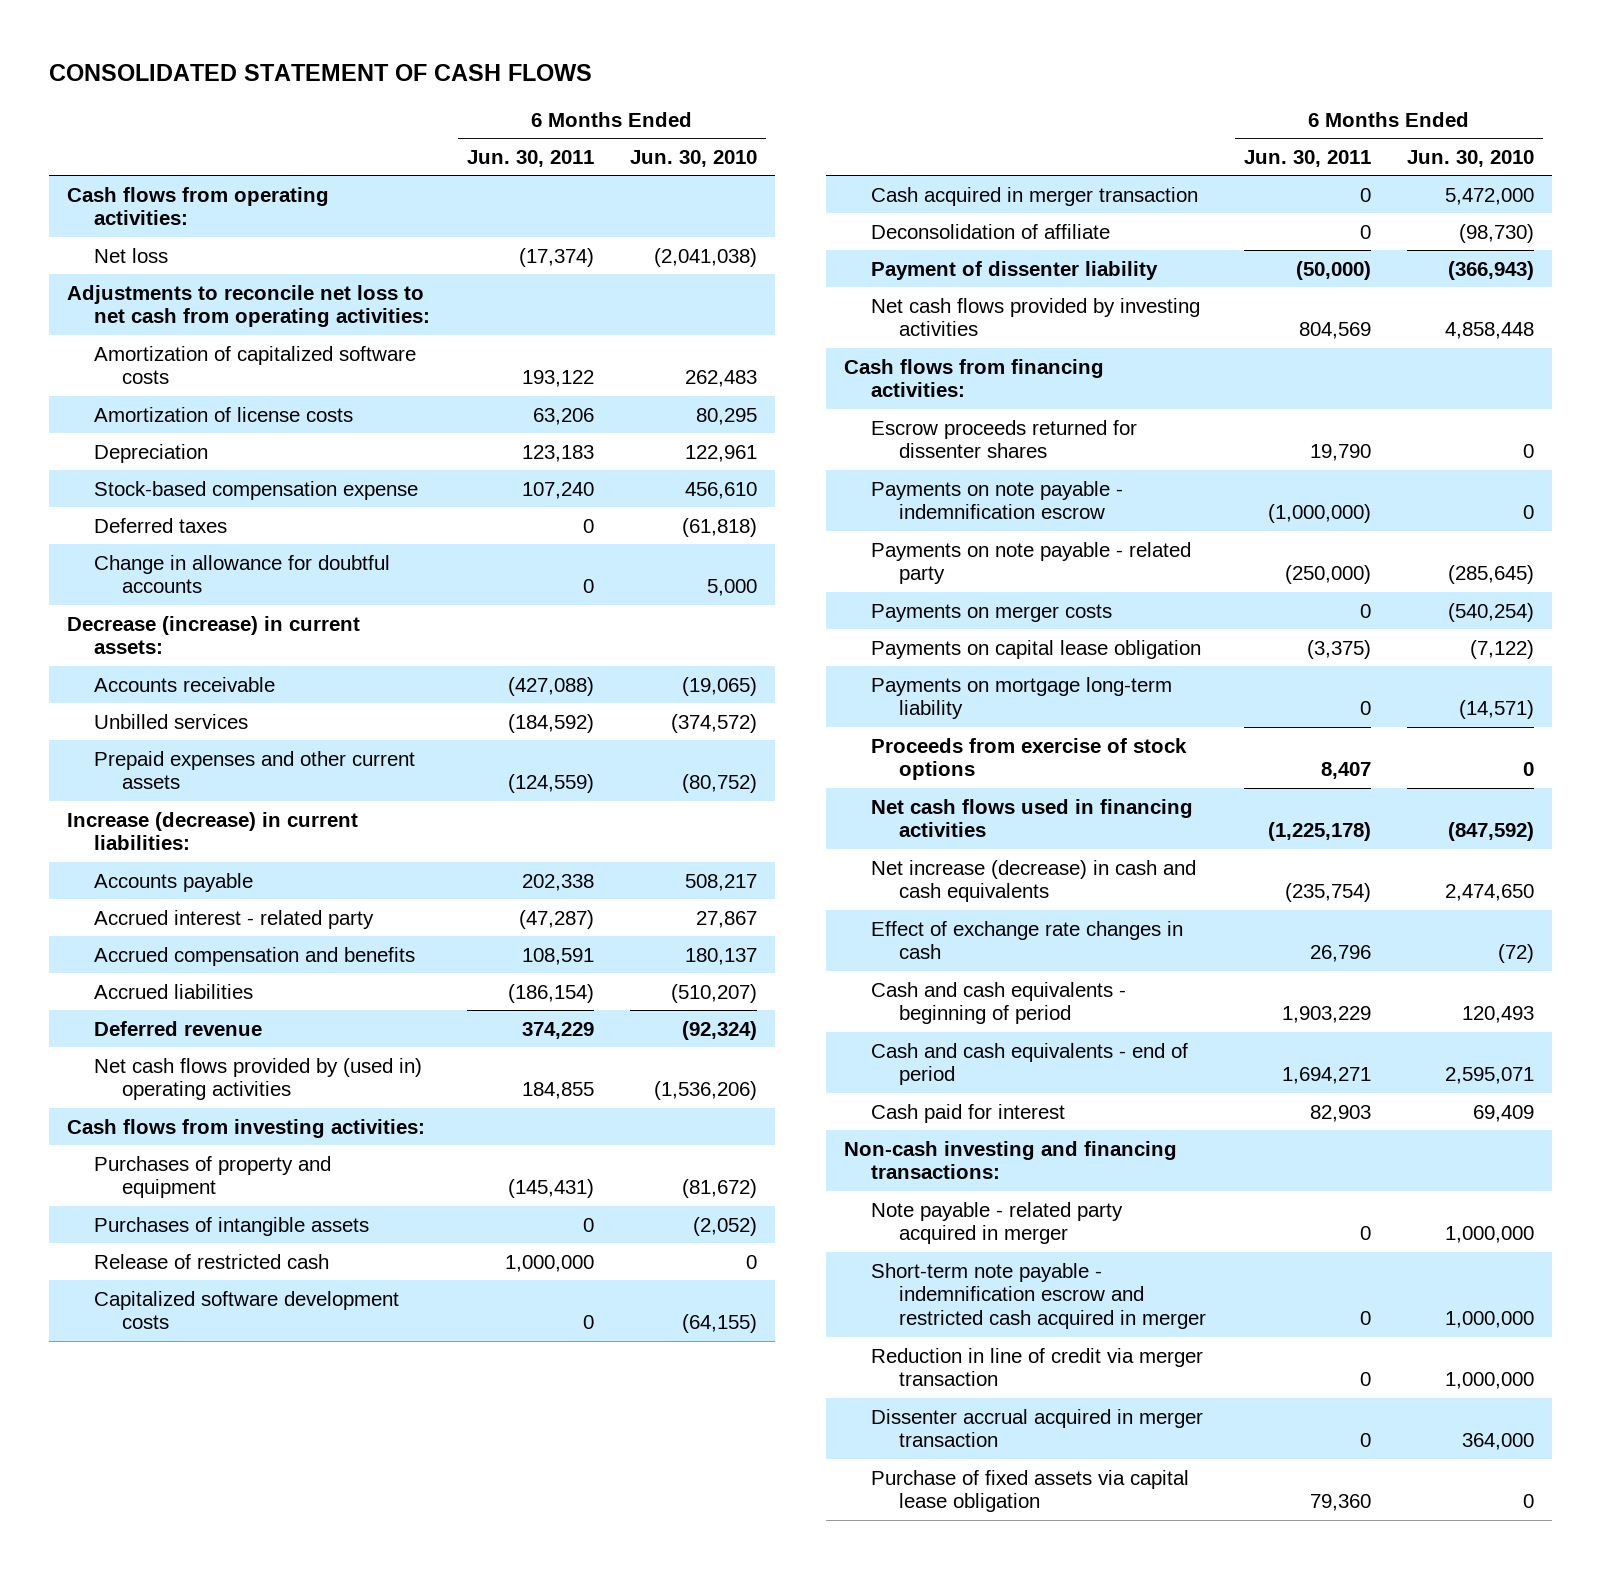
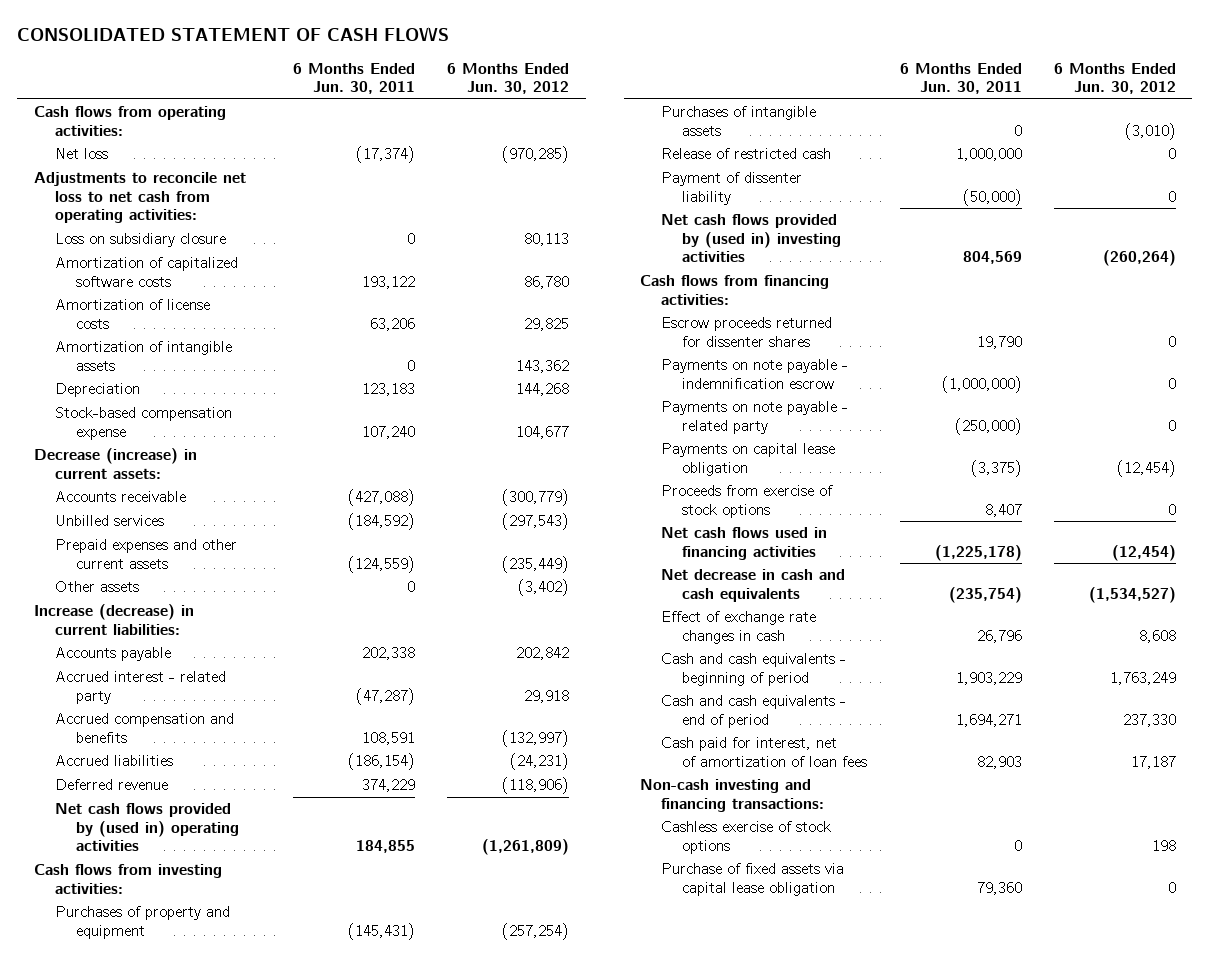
[630,149,758,167] Jun. 30, 2010 -> none
none -> [447,62,570,95] 6 Months Ended Jun. 30, 2012
none -> [54,233,226,248] Loss on subsidiary closure
none -> [54,341,232,371] Amortization of intangible assets
[94,517,228,533] Deferred taxes -> none
[94,554,391,594] Change in allowance for doubtful accounts -> none
none -> [54,581,139,593] Other assets
[94,1290,400,1330] Capitalized software development costs -> none
[871,186,1199,206] Cash acquired in merger transaction -> none
[871,223,1111,239] Deconsolidation of affiliate -> none
[871,297,1201,337] Net cash flows provided by investing activities -> [661,214,842,263] Net cash flows provided by (used in) investing activities
[871,603,1113,622] Payments on merger costs -> none
[871,676,1173,720] Payments on mortgage long-term liability -> none
[871,859,1197,903] Net increase (decrease) in cash and cash equivalents -> [661,569,846,602] Net decrease in cash and cash equivalents
[871,1103,1066,1123] Cash paid for interest -> [661,737,868,767] Cash paid for interest, net of amortization of loan fees
[871,1201,1124,1245] Note payable - related party acquired in merger -> none
[871,1262,1206,1330] Short-term note payable - indemnification escrow and restricted cash acquired in merger -> none
[871,1347,1204,1387] Reduction in line of credit via merger transaction -> none
[871,1408,1204,1448] Dissenter accrual acquired in merger transaction -> none
none -> [661,821,832,854] Cashless exercise of stock options

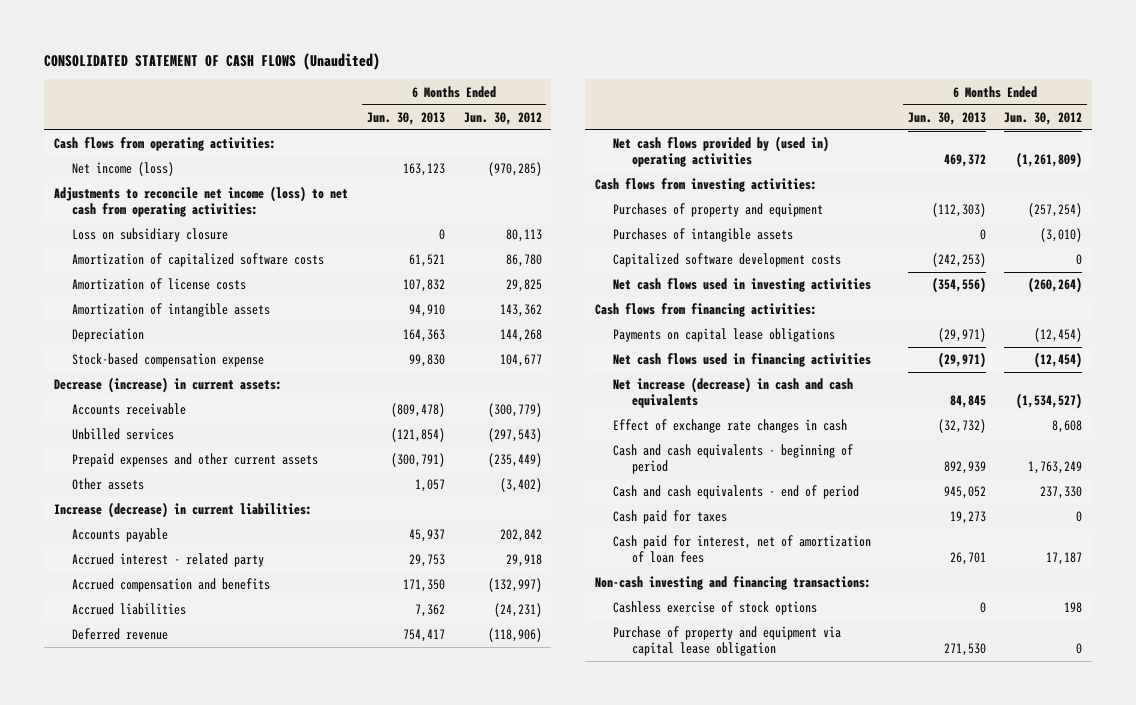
[17,26,450,42] CONSOLIDATED STATEMENT OF CASH FLOWS -> [44,52,381,70] CONSOLIDATED STATEMENT OF CASH FLOWS (Unaudited)
[293,62,416,95] 6 Months Ended Jun. 30, 2011 -> none
none -> [366,111,445,125] Jun. 30, 2013
[54,148,108,160] Net loss -> [72,162,175,177] Net income (loss)
[33,172,246,224] Adjustments to reconcile net loss to net cash from operating activities: -> [53,186,348,218] Adjustments to reconcile net income (loss) to net cash from operating activities:
[661,148,832,160] Release of restricted cash -> none
[661,172,803,205] Payment of dissenter liability -> none
none -> [613,253,842,268] Capitalized software development costs
[661,214,842,263] Net cash flows provided by (used in) investing activities -> [613,278,872,293] Net cash flows used in investing activities
[661,317,833,347] Escrow proceeds returned for dissenter shares -> none
[661,359,849,389] Payments on note payable - indemnification escrow -> none
[661,401,849,434] Payments on note payable - related party -> none
[661,485,834,518] Proceeds from exercise of stock options -> none
[661,443,836,476] Payments on capital lease obligation -> [613,328,836,343] Payments on capital lease obligations
[661,569,846,602] Net decrease in cash and cash equivalents -> [613,377,854,409] Net increase (decrease) in cash and cash equivalents
none -> [613,510,728,525] Cash paid for taxes
[661,863,845,896] Purchase of fixed assets via capital lease obligation -> [613,626,842,657] Purchase of property and equipment via capital lease obligation

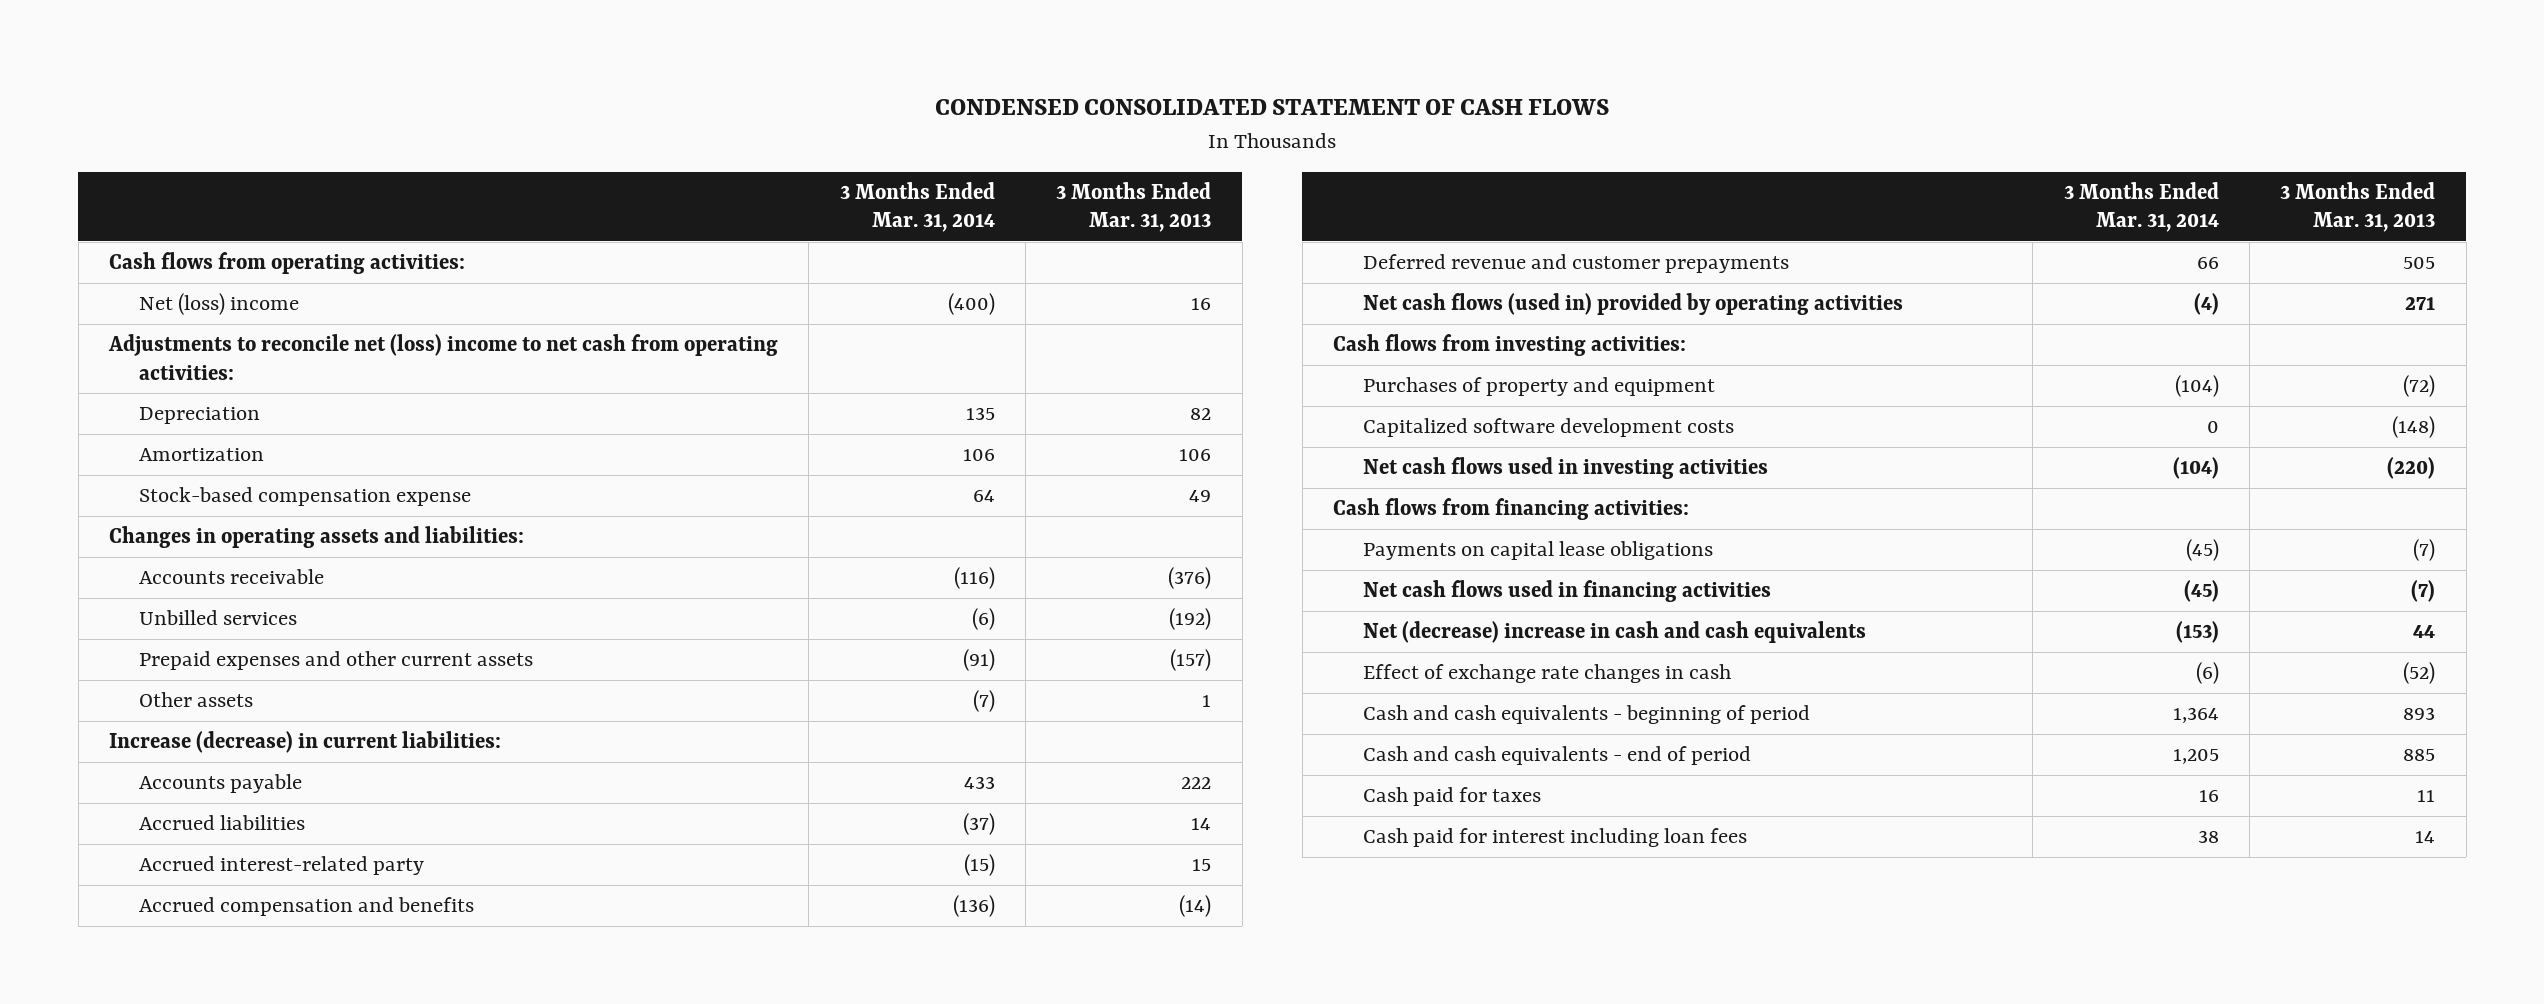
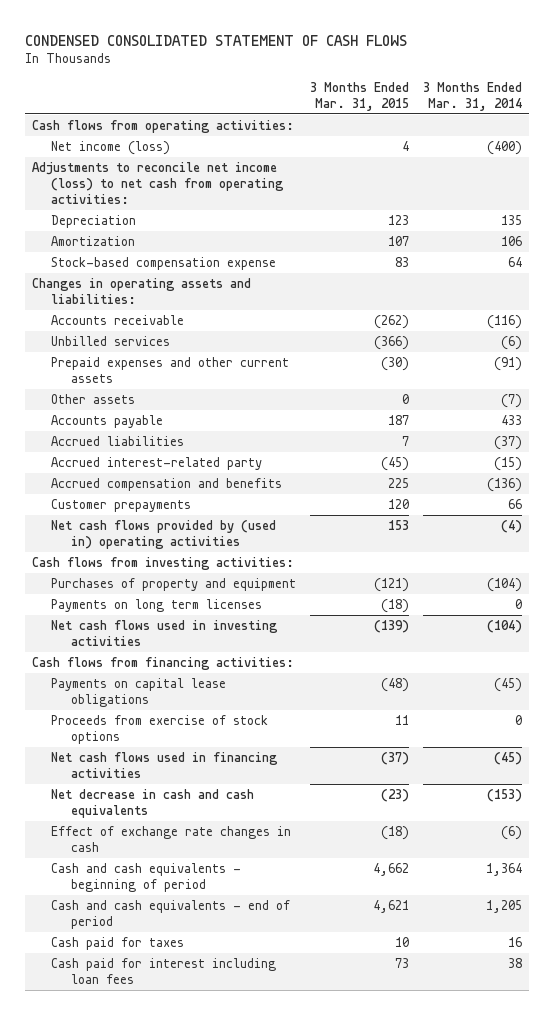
[1056,181,1212,233] 3 Months Ended Mar. 31, 2013 -> none
none -> [310,81,410,111] 3 Months Ended Mar. 31, 2015
[138,293,299,316] Net (loss) income -> [51,141,171,156] Net income (loss)
[107,334,778,380] Adjustments to reconcile net (loss) income to net cash from operating activities: -> [32,162,285,205] Adjustments to reconcile net income (loss) to net cash from operating activities:
[108,731,501,754] Increase (decrease) in current liabilities: -> none
[1362,254,1789,274] Deferred revenue and customer prepayments -> [51,499,192,513] Customer prepayments
[1362,293,1903,316] Net cash flows (used in) provided by operating activities -> [51,520,277,550] Net cash flows provided by (used in) operating activities
[1362,418,1734,438] Capitalized software development costs -> none
none -> [51,599,263,613] Payments on long term licenses
none -> [51,715,269,745] Proceeds from exercise of stock options
[1362,621,1866,644] Net (decrease) increase in cash and cash equivalents -> [51,789,255,819] Net decrease in cash and cash equivalents

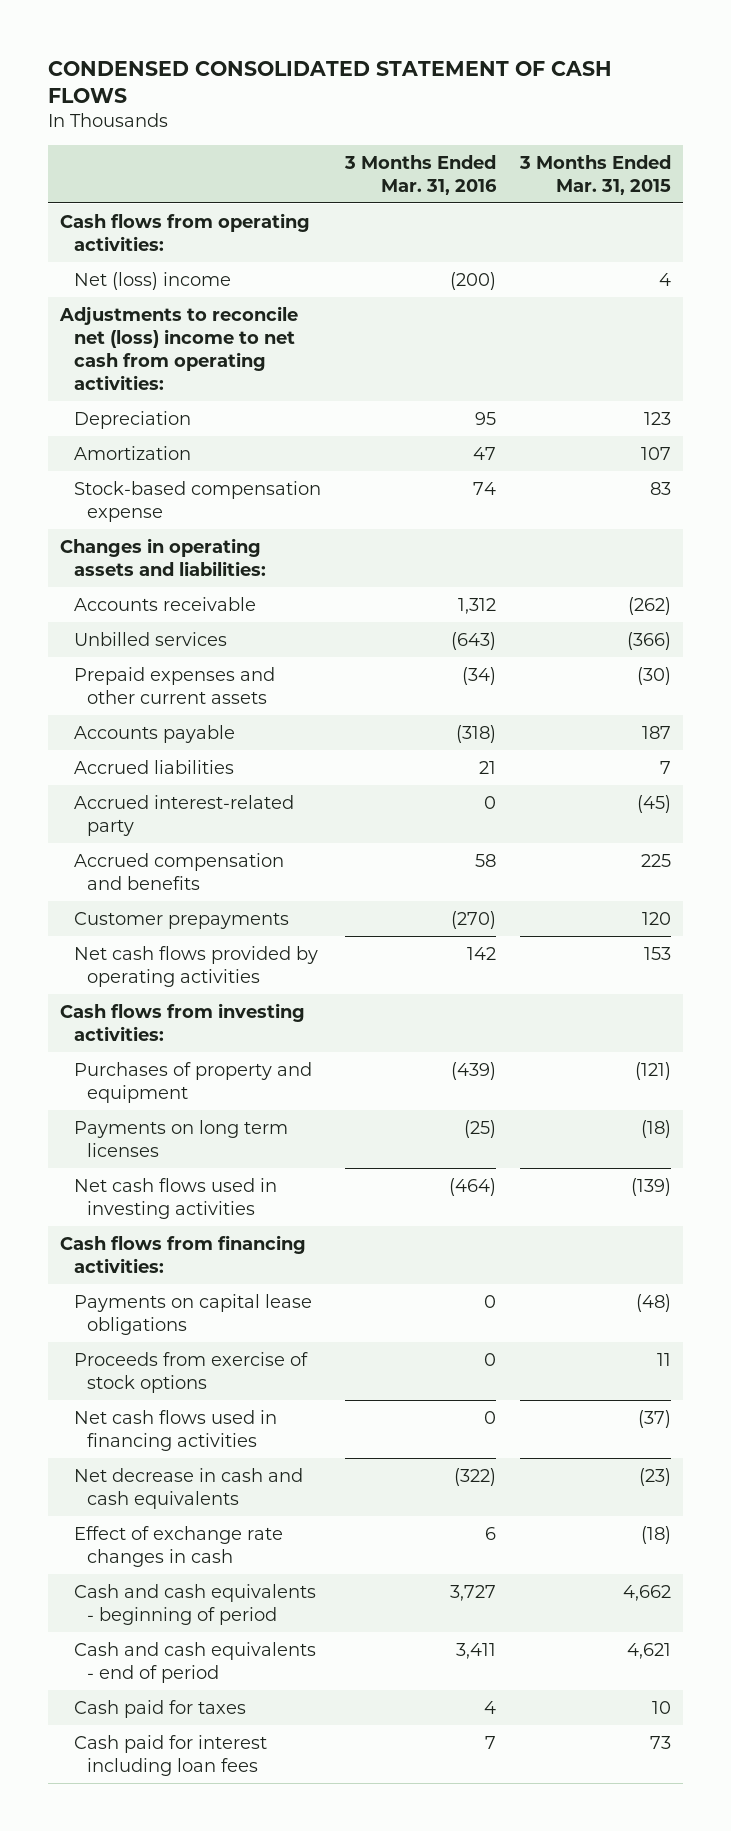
[423,81,523,111] 3 Months Ended Mar. 31, 2014 -> none
none -> [343,154,497,195] 3 Months Ended Mar. 31, 2016
[51,141,171,156] Net income (loss) -> [73,271,231,290] Net (loss) income
[32,162,285,205] Adjustments to reconcile net income (loss) to net cash from operating activities: -> [59,305,299,390] Adjustments to reconcile net (loss) income to net cash from operating activities:
[51,394,136,405] Other assets -> none
[51,520,277,550] Net cash flows provided by (used in) operating activities -> [73,945,318,987] Net cash flows provided by operating activities

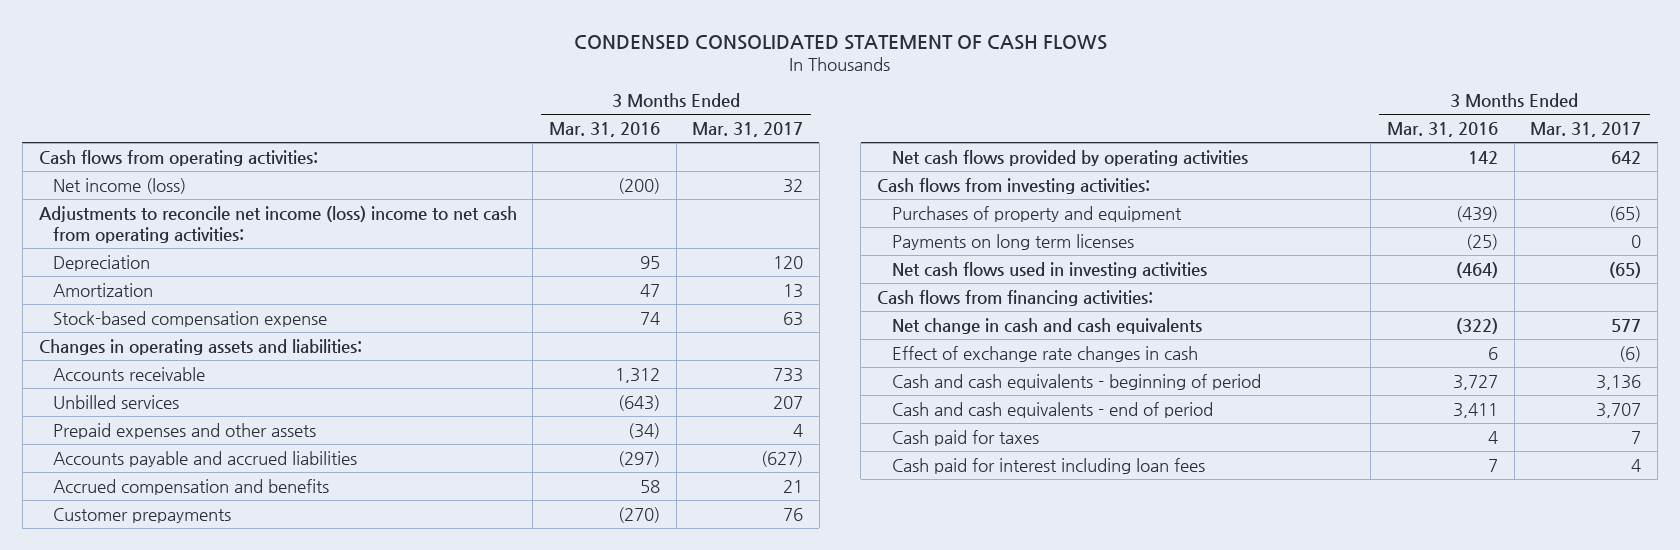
[518,154,671,195] 3 Months Ended Mar. 31, 2015 -> none
none -> [692,121,804,137] Mar. 31, 2017
[73,271,231,290] Net (loss) income -> [53,177,187,194] Net income (loss)
[59,305,299,390] Adjustments to reconcile net (loss) income to net cash from operating activities: -> [38,205,517,243] Adjustments to reconcile net income (loss) income to net cash from operating activities:
[73,724,235,743] Accounts payable -> none
[73,759,234,774] Accrued liabilities -> none
[73,794,294,836] Accrued interest-related party -> none
[73,666,275,704] Prepaid expenses and other current assets -> [53,422,317,439] Prepaid expenses and other assets
none -> [53,450,358,467] Accounts payable and accrued liabilities
[73,1293,312,1335] Payments on capital lease obligations -> none
[73,1351,308,1393] Proceeds from exercise of stock options -> none
[73,1409,277,1451] Net cash flows used in financing activities -> none
[73,1467,303,1509] Net decrease in cash and cash equivalents -> [891,317,1202,334] Net change in cash and cash equivalents

